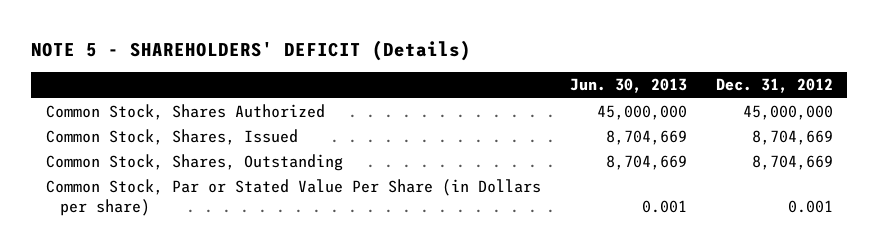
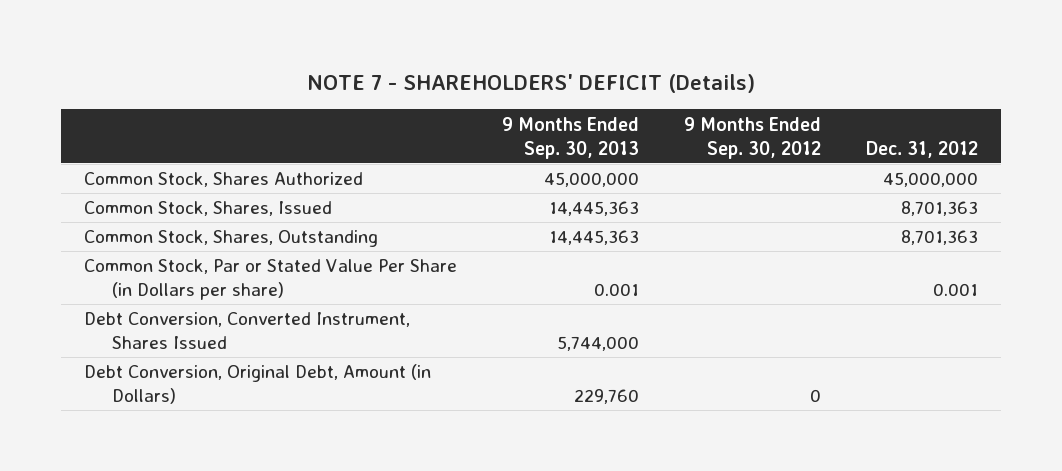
[31,39,472,61] NOTE 5 - SHAREHOLDERS' DEFICIT (Details) -> [306,74,755,94] NOTE 7 - SHAREHOLDERS' DEFICIT (Details)
[569,78,687,94] Jun. 30, 2013 -> none
none -> [501,116,639,159] 9 Months Ended Sep. 30, 2013
none -> [684,116,822,159] 9 Months Ended Sep. 30, 2012
[751,130,833,146] 8,704,669 -> [901,201,979,217] 8,701,363
[751,155,833,171] 8,704,669 -> [901,230,979,246] 8,701,363
none -> [83,312,410,350] Debt Conversion, Converted Instrument, Shares Issued
none -> [83,364,431,405] Debt Conversion, Original Debt, Amount (in Dollars)

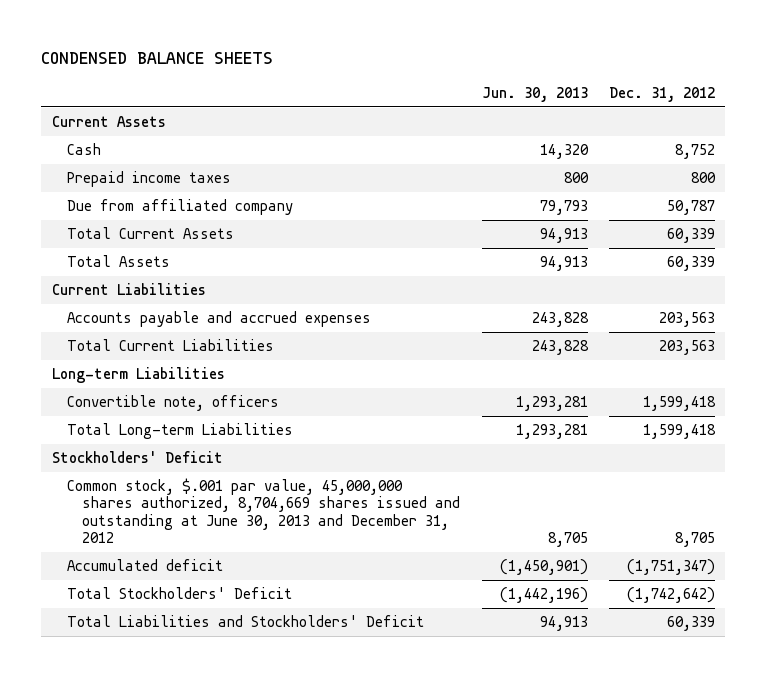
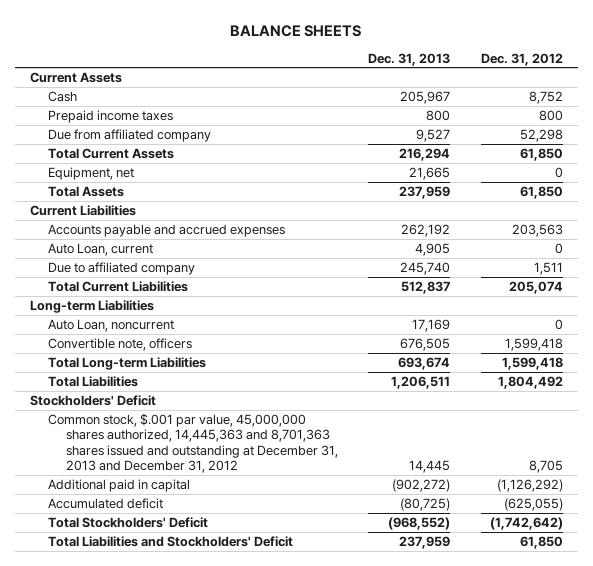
[41,52,274,65] CONDENSED BALANCE SHEETS -> [230,24,362,37] BALANCE SHEETS
[481,87,588,103] Jun. 30, 2013 -> none
none -> [368,52,451,66] Dec. 31, 2013
[666,199,715,215] 50,787 -> [519,128,563,142] 52,298
[666,227,715,243] 60,339 -> [519,147,563,161] 61,850
none -> [48,166,135,180] Equipment, net
[666,255,715,271] 60,339 -> [519,185,563,199] 61,850
none -> [48,242,154,256] Auto Loan, current
none -> [48,261,196,275] Due to affiliated company
[658,339,715,355] 203,563 -> [508,280,563,294] 205,074
none -> [48,318,175,332] Auto Loan, noncurrent
none -> [48,375,139,387] Total Liabilities
[67,477,461,544] Common stock, $.001 par value, 45,000,000 shares authorized, 8,704,669 shares issued and outstanding at June 30, 2013 and December 31, 2012 -> [48,412,338,473] Common stock, $.001 par value, 45,000,000 shares authorized, 14,445,363 and 8,701,363 shares issued and outstanding at December 31, 2013 and December 31, 2012
none -> [48,478,191,492] Additional paid in capital
[626,558,715,575] (1,751,347) -> [503,497,563,511] (625,055)
[666,615,715,631] 60,339 -> [519,535,563,549] 61,850

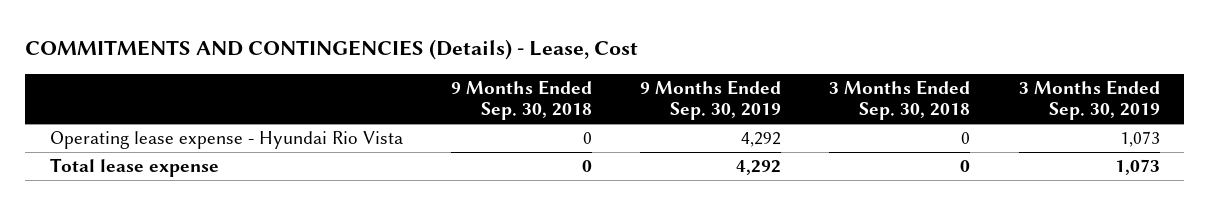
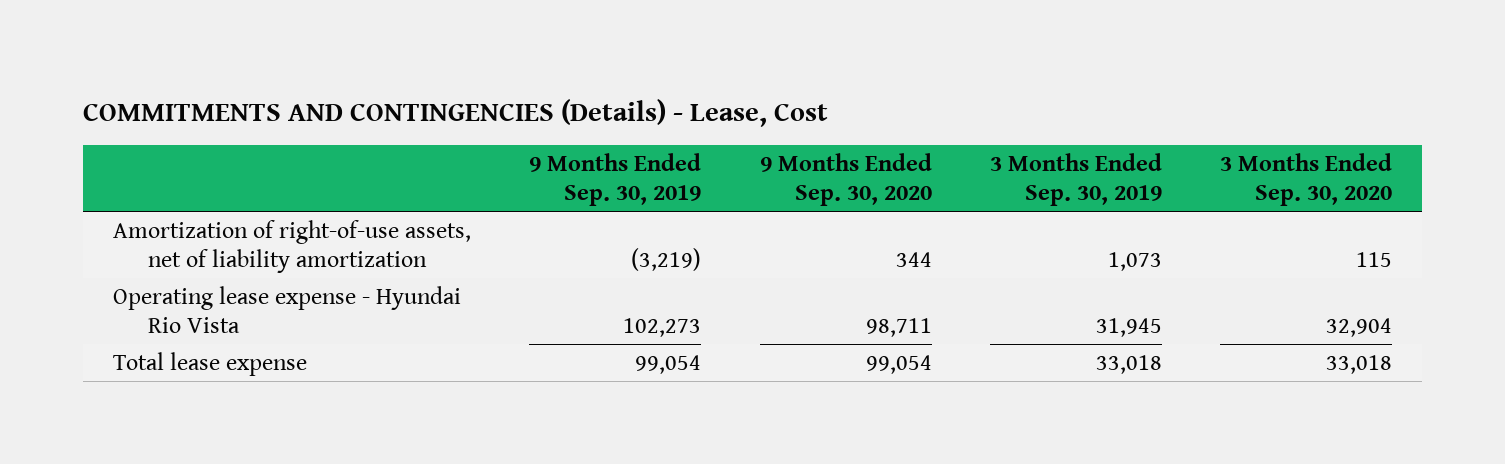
[450,79,592,121] 9 Months Ended Sep. 30, 2018 -> none
[829,79,971,121] 3 Months Ended Sep. 30, 2018 -> none
none -> [759,152,932,207] 9 Months Ended Sep. 30, 2020
none -> [1220,152,1393,207] 3 Months Ended Sep. 30, 2020
none -> [112,219,471,274] Amortization of right-of-use assets, net of liability amortization
[741,132,782,148] 4,292 -> [623,318,702,338] 102,273
[1119,131,1160,148] 1,073 -> [1096,318,1163,338] 31,945
[736,160,782,176] 4,292 -> [635,354,702,374] 99,054
[1114,159,1160,176] 1,073 -> [1096,354,1163,374] 33,018

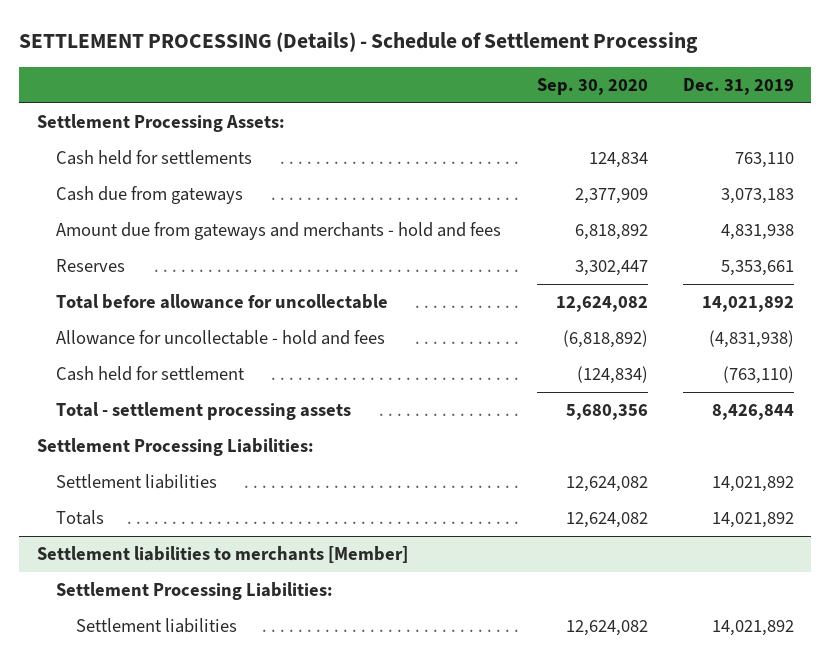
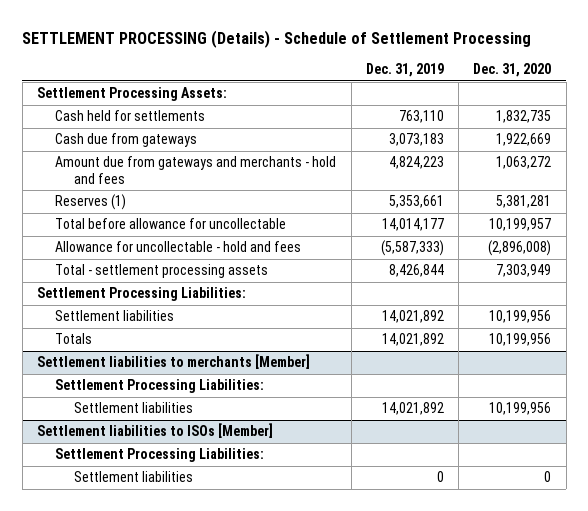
[536,78,648,96] Sep. 30, 2020 -> none
none -> [473,63,552,78] Dec. 31, 2020
[56,366,246,382] Cash held for settlement -> none
[720,224,794,241] 4,831,938 -> [388,156,444,170] 4,824,223
[56,259,126,273] Reserves -> [55,194,127,211] Reserves (1)
[701,296,794,313] 14,021,892 -> [381,218,444,232] 14,014,177
[708,330,794,349] (4,831,938) -> [380,240,444,257] (5,587,333)
none -> [37,423,274,439] Settlement liabilities to ISOs [Member]
none -> [55,448,265,463] Settlement Processing Liabilities:
none -> [73,471,193,483] Settlement liabilities

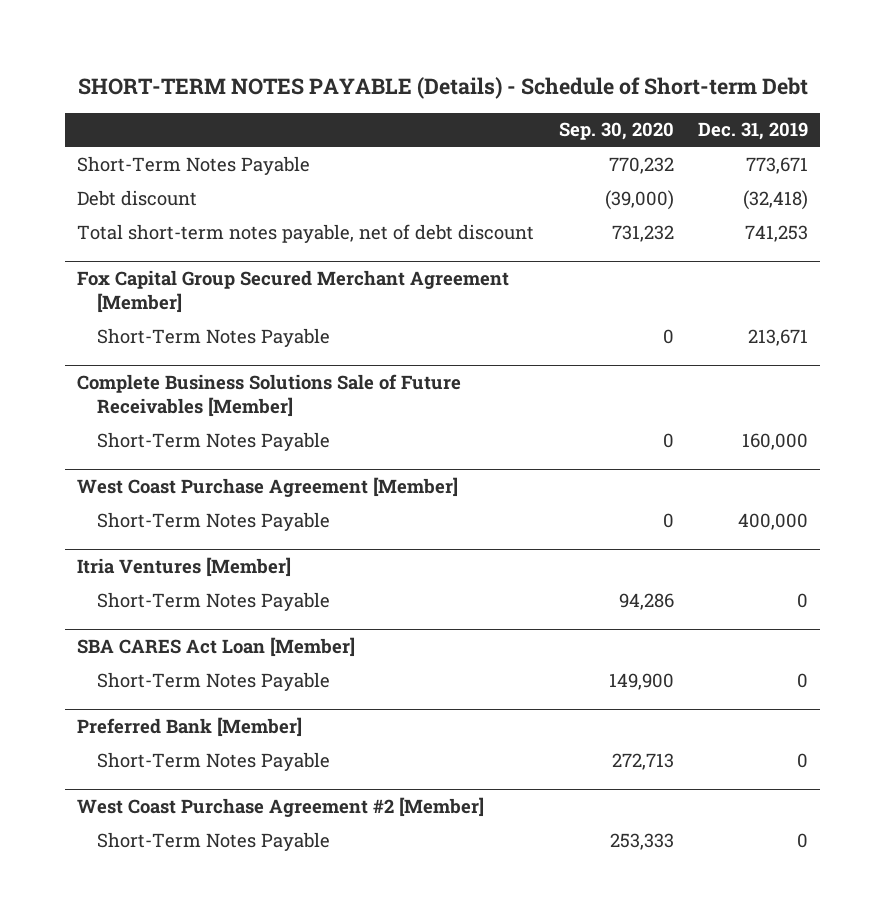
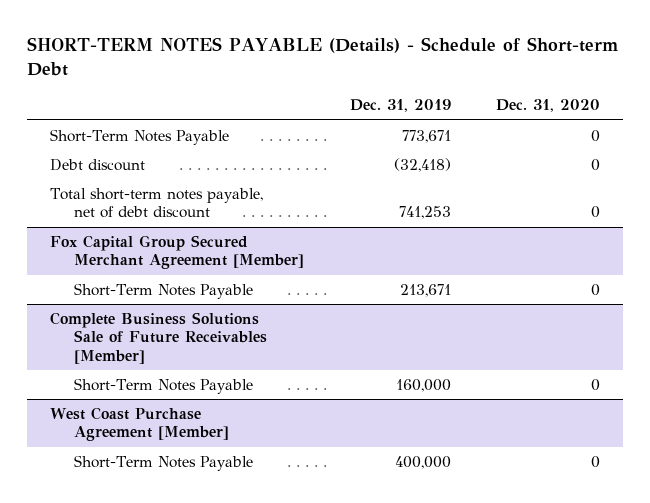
[558,122,674,141] Sep. 30, 2020 -> none
none -> [496,99,601,113] Dec. 31, 2020
[77,556,292,577] Itria Ventures [Member] -> none
[97,591,331,611] Short-Term Notes Payable -> none
[77,636,356,657] SBA CARES Act Loan [Member] -> none
[97,671,331,691] Short-Term Notes Payable -> none
[77,716,303,737] Preferred Bank [Member] -> none
[97,751,331,771] Short-Term Notes Payable -> none
[77,796,485,817] West Coast Purchase Agreement #2 [Member] -> none
[97,831,331,851] Short-Term Notes Payable -> none

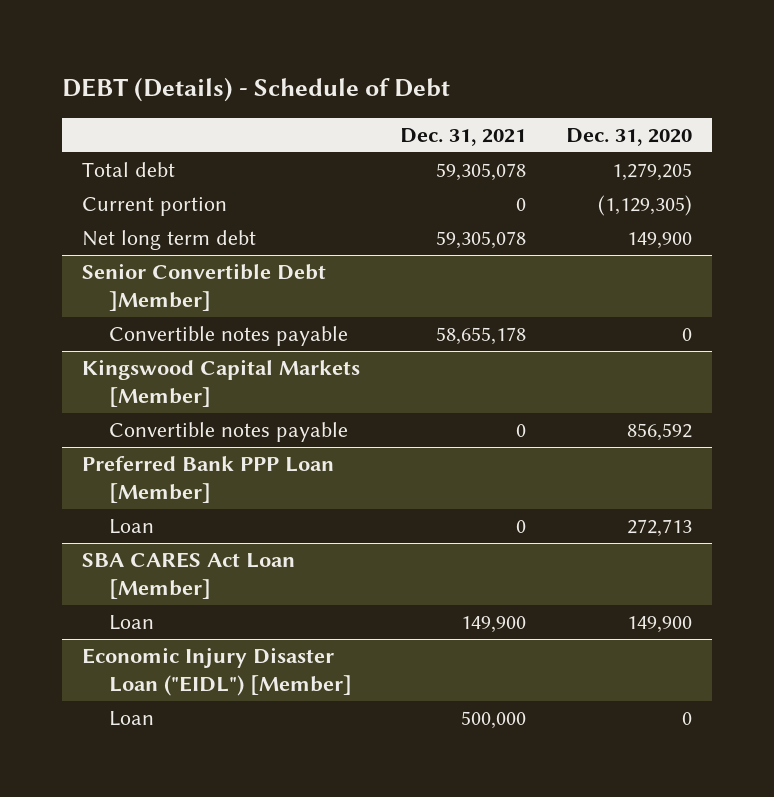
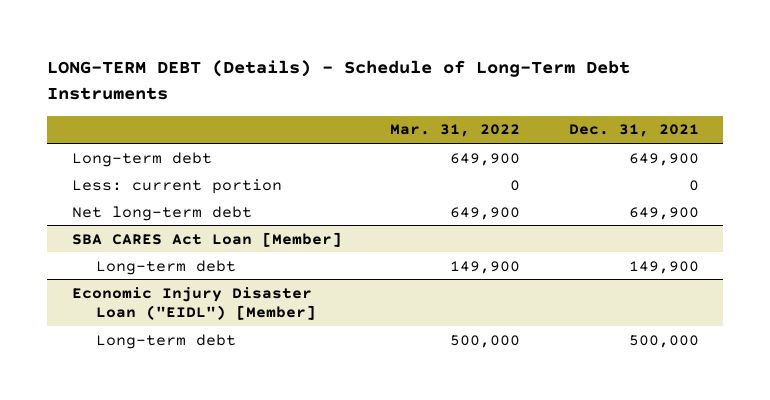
[61,77,450,103] DEBT (Details) - Schedule of Debt -> [47,60,631,101] LONG-TERM DEBT (Details) - Schedule of Long-Term Debt Instruments
[566,128,693,147] Dec. 31, 2020 -> none
none -> [390,124,521,138] Mar. 31, 2022
[81,263,326,312] Senior Convertible Debt ]Member] -> none
[108,326,348,347] Convertible notes payable -> none
[81,359,360,408] Kingswood Capital Markets [Member] -> none
[108,422,348,443] Convertible notes payable -> none
[81,456,334,504] Preferred Bank PPP Loan [Member] -> none
[108,519,154,535] Loan -> none
[81,162,175,178] Total debt -> [71,151,212,167] Long-term debt
[435,163,526,182] 59,305,078 -> [628,152,699,166] 649,900
[81,197,227,217] Current portion -> [71,178,282,194] Less: current portion
[81,230,256,251] Net long term debt -> [71,205,252,221] Net long-term debt
[435,231,526,250] 59,305,078 -> [628,206,699,220] 649,900
[108,615,154,631] Loan -> [96,259,237,275] Long-term debt
[108,711,154,727] Loan -> none
none -> [96,333,237,349] Long-term debt

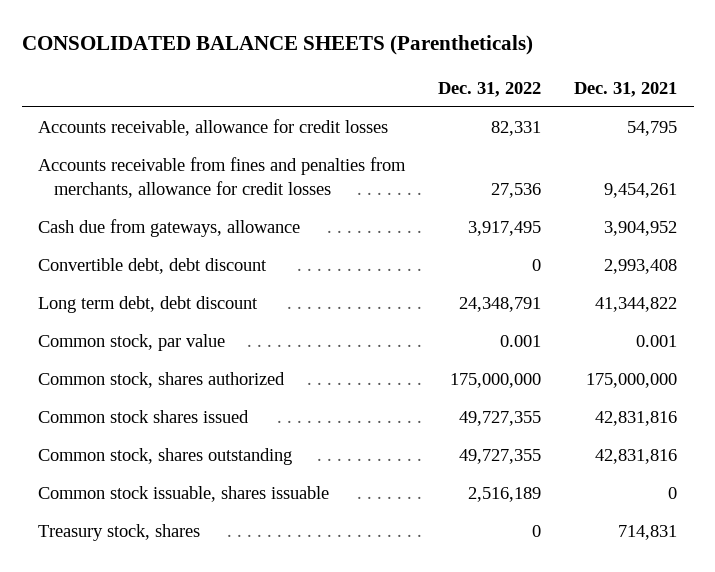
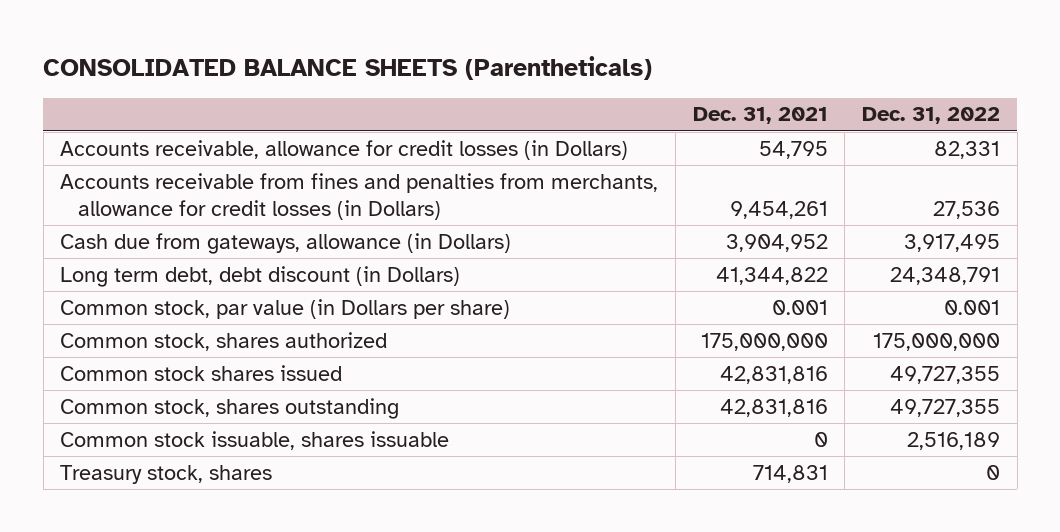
[38,257,268,274] Convertible debt, debt discount -> none
[38,118,389,136] Accounts receivable, allowance for credit losses -> [60,139,629,160] Accounts receivable, allowance for credit losses (in Dollars)
[38,156,407,198] Accounts receivable from fines and penalties from merchants, allowance for credit losses -> [60,172,659,220] Accounts receivable from fines and penalties from merchants, allowance for credit losses (in Dollars)
[38,218,301,237] Cash due from gateways, allowance -> [60,232,512,254] Cash due from gateways, allowance (in Dollars)
[38,295,259,313] Long term debt, debt discount -> [60,265,461,287] Long term debt, debt discount (in Dollars)
[38,333,226,351] Common stock, par value -> [60,298,511,319] Common stock, par value (in Dollars per share)

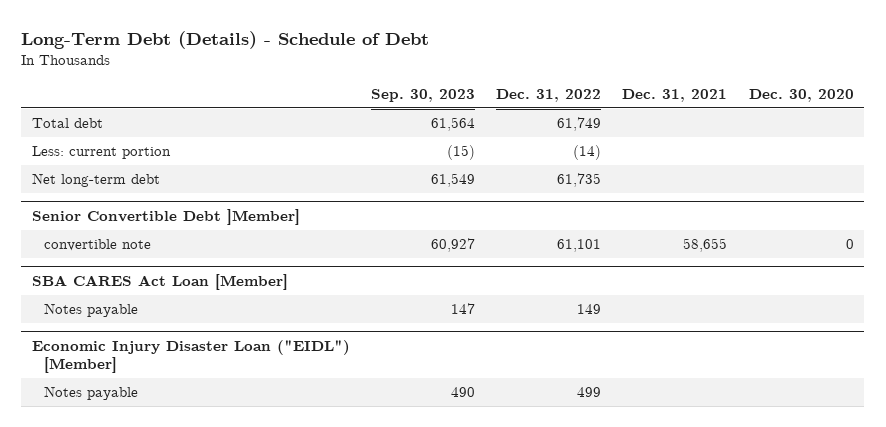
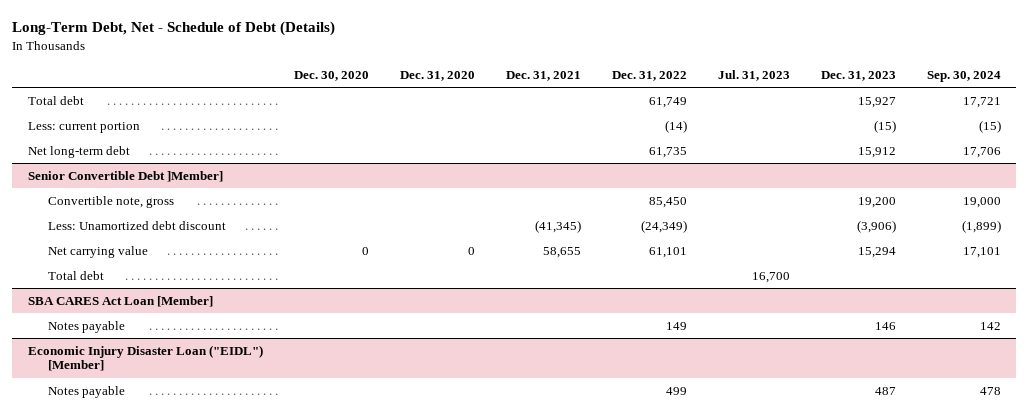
[21,30,430,49] Long-Term Debt (Details) - Schedule of Debt -> [12,21,336,37] Long-Term Debt, Net - Schedule of Debt (Details)
[371,89,476,103] Sep. 30, 2023 -> none
none -> [399,71,475,82] Dec. 31, 2020
none -> [717,70,790,82] Jul. 31, 2023
none -> [820,71,896,82] Dec. 31, 2023
none -> [926,71,1001,83] Sep. 30, 2024
none -> [48,195,175,208] Convertible note, gross
none -> [48,220,227,230] Less: Unamortized debt discount
[44,239,152,252] convertible note -> [48,245,149,258] Net carrying value
none -> [48,270,105,280] Total debt

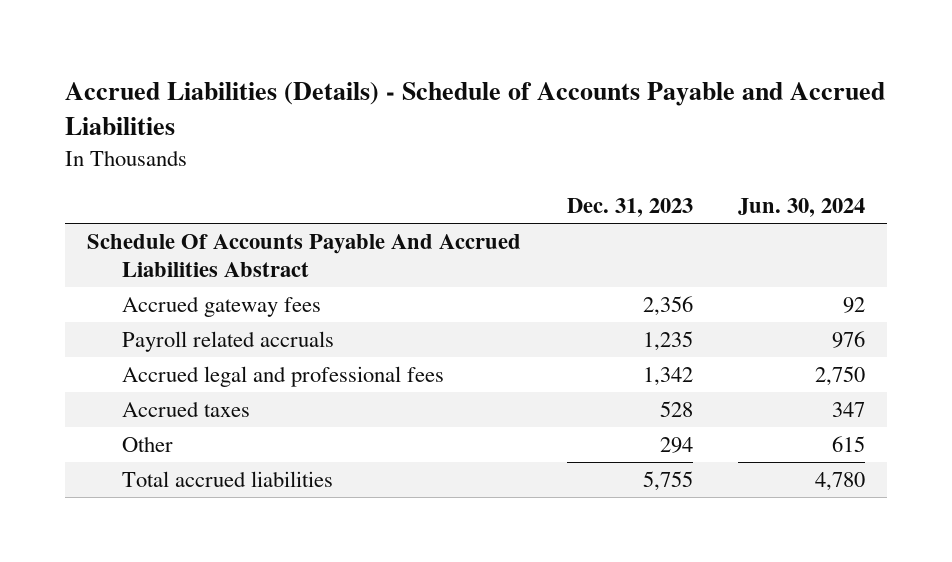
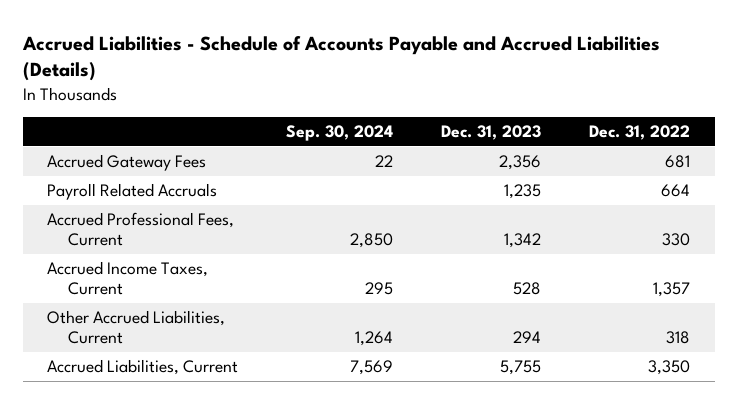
[64,82,885,136] Accrued Liabilities (Details) - Schedule of Accounts Payable and Accrued Liabilities -> [21,35,660,82] Accrued Liabilities - Schedule of Accounts Payable and Accrued Liabilities (Details)
[737,198,865,218] Jun. 30, 2024 -> none
none -> [286,125,394,142] Sep. 30, 2024
none -> [589,125,691,141] Dec. 31, 2022
[87,233,522,277] Schedule Of Accounts Payable And Accrued Liabilities Abstract -> none
[121,295,321,317] Accrued gateway fees -> [46,154,206,172] Accrued Gateway Fees
[121,330,334,352] Payroll related accruals -> [46,183,217,201] Payroll Related Accruals
[121,365,444,387] Accrued legal and professional fees -> [46,212,234,247] Accrued Professional Fees, Current
[121,400,250,417] Accrued taxes -> [46,261,208,296] Accrued Income Taxes, Current
[121,435,173,452] Other -> [46,310,225,345] Other Accrued Liabilities, Current
[121,470,333,487] Total accrued liabilities -> [46,359,238,376] Accrued Liabilities, Current

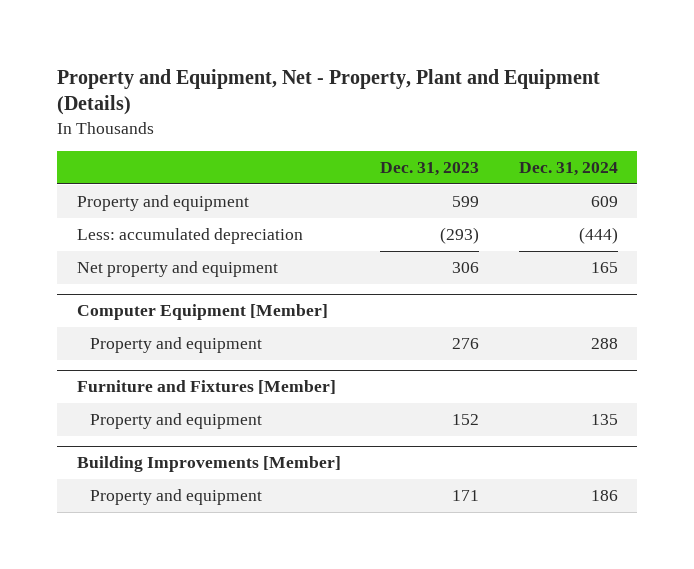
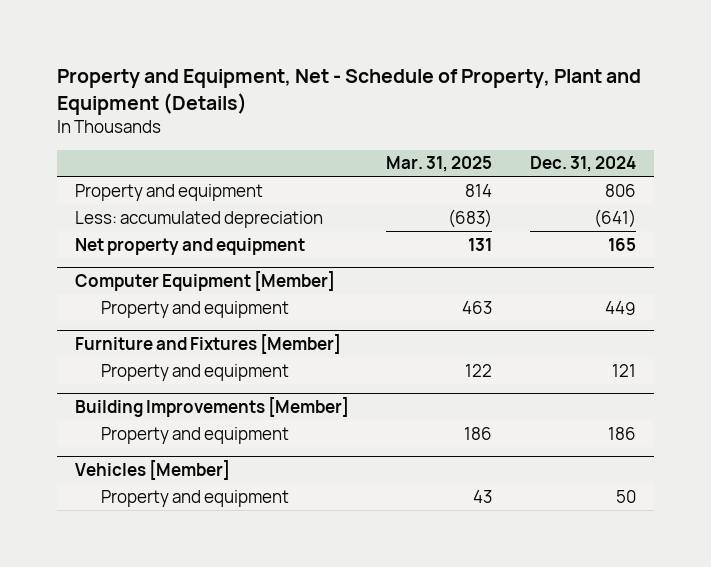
[56,68,600,116] Property and Equipment, Net - Property, Plant and Equipment (Details) -> [56,69,641,115] Property and Equipment, Net - Schedule of Property, Plant and Equipment (Details)
[380,162,480,177] Dec. 31, 2023 -> none
none -> [386,156,493,173] Mar. 31, 2025
[590,196,618,208] 609 -> [604,183,636,197] 806
[578,227,618,245] (444) -> [593,208,636,228] (641)
[590,338,618,350] 288 -> [604,300,636,315] 449
[590,414,618,426] 135 -> [611,363,636,377] 121
none -> [75,460,231,481] Vehicles [Member]
none -> [101,489,290,507] Property and equipment

